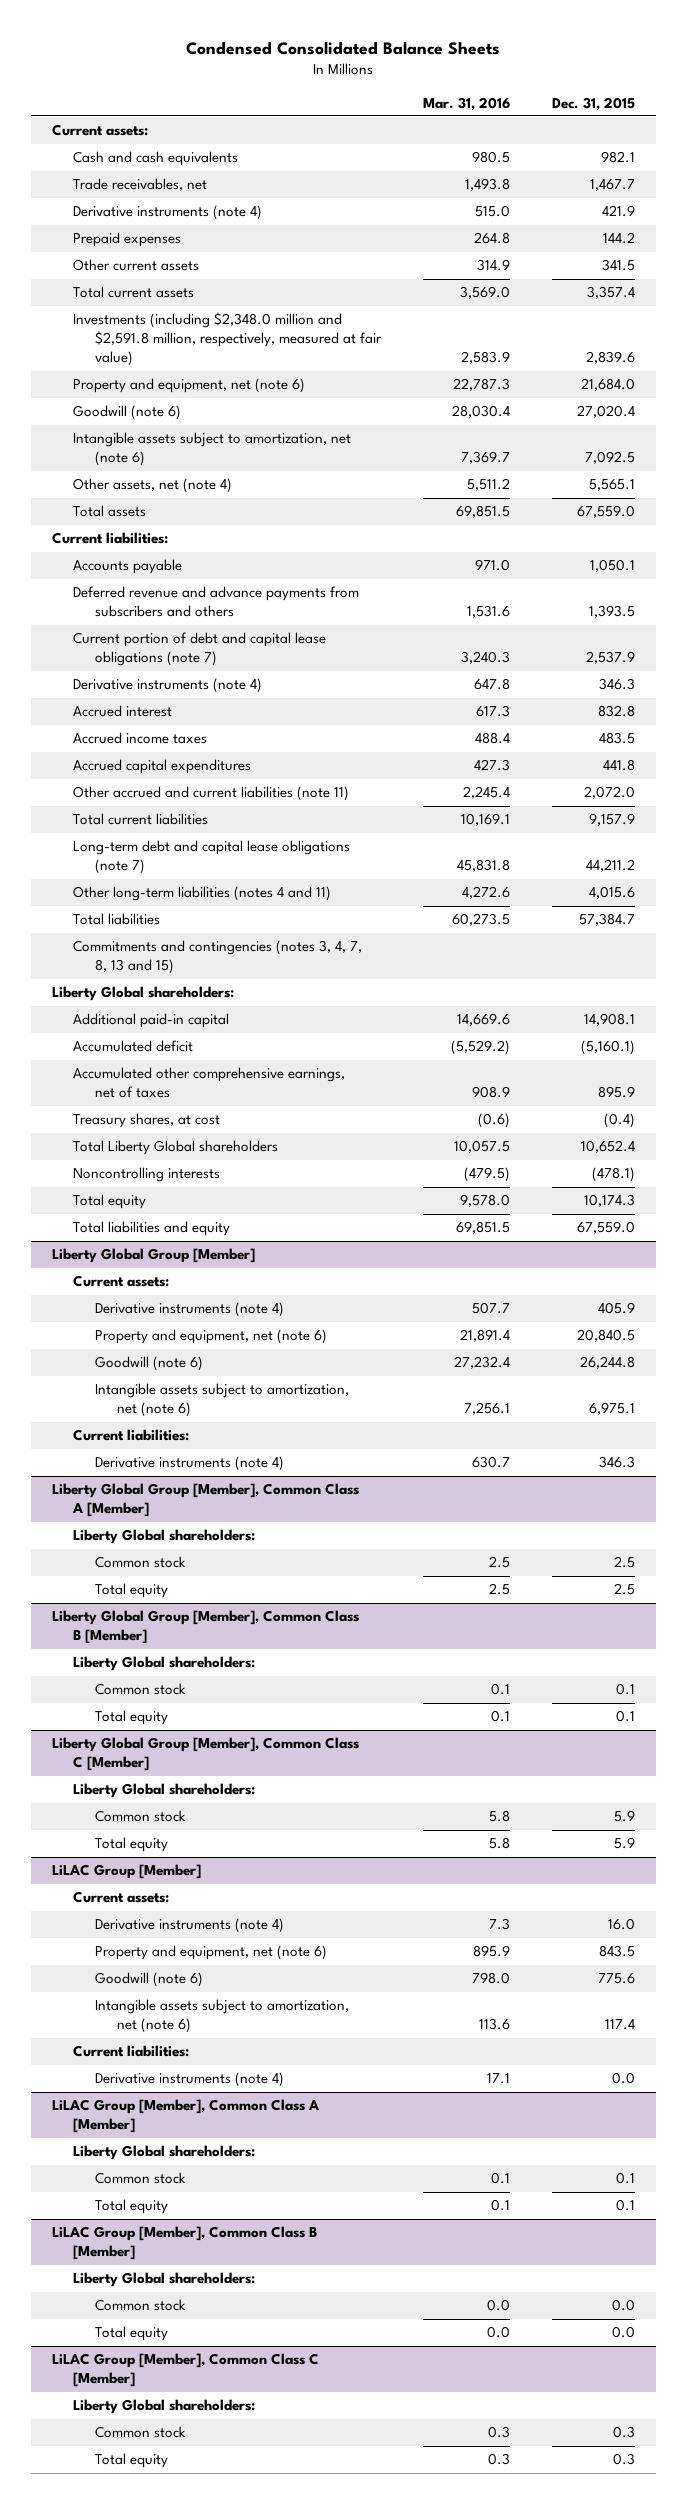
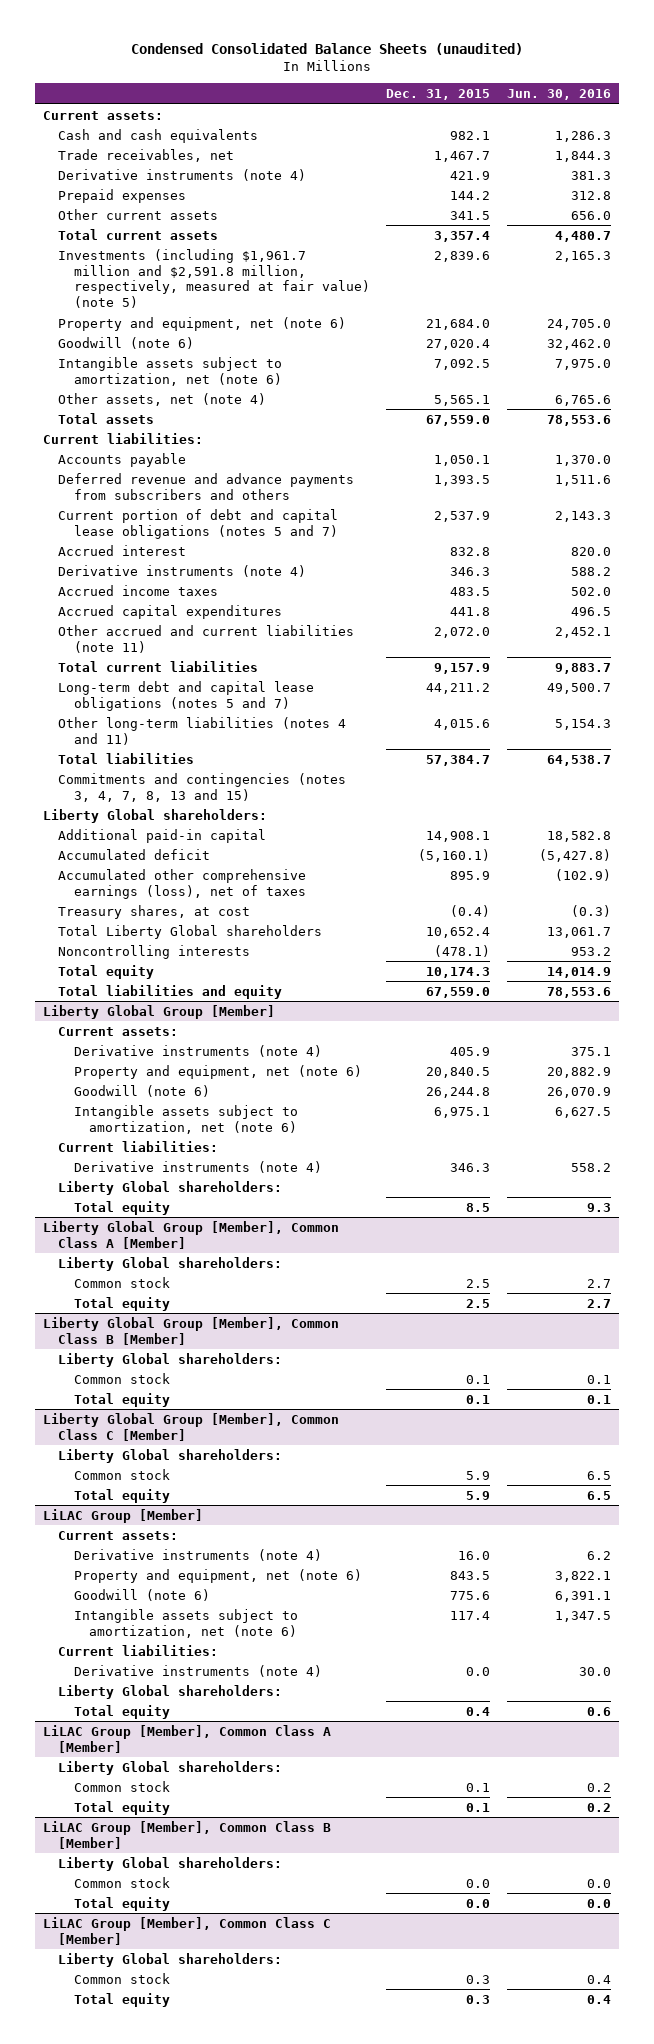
[186,40,501,55] Condensed Consolidated Balance Sheets -> [130,43,523,56] Condensed Consolidated Balance Sheets (unaudited)
[423,96,511,111] Mar. 31, 2016 -> none
none -> [506,88,611,100] Jun. 30, 2016
[73,312,383,367] Investments (including $2,348.0 million and $2,591.8 million, respectively, measured at fair value) -> [58,248,370,309] Investments (including $1,961.7 million and $2,591.8 million, respectively, measured at fair value) (note 5)
[73,632,327,667] Current portion of debt and capital lease obligations (note 7) -> [58,508,339,539] Current portion of debt and capital lease obligations (notes 5 and 7)
[73,678,263,694] Derivative instruments (note 4) -> [58,564,307,577] Derivative instruments (note 4)
[73,840,351,875] Long-term debt and capital lease obligations (note 7) -> [58,680,315,711] Long-term debt and capital lease obligations (notes 5 and 7)
[73,1067,346,1099] Accumulated other comprehensive earnings, net of taxes -> [58,868,307,899] Accumulated other comprehensive earnings (loss), net of taxes
none -> [58,1180,283,1195] Liberty Global shareholders:
none -> [73,1200,170,1215] Total equity
none -> [58,1684,283,1699] Liberty Global shareholders:
none -> [73,1704,170,1719] Total equity

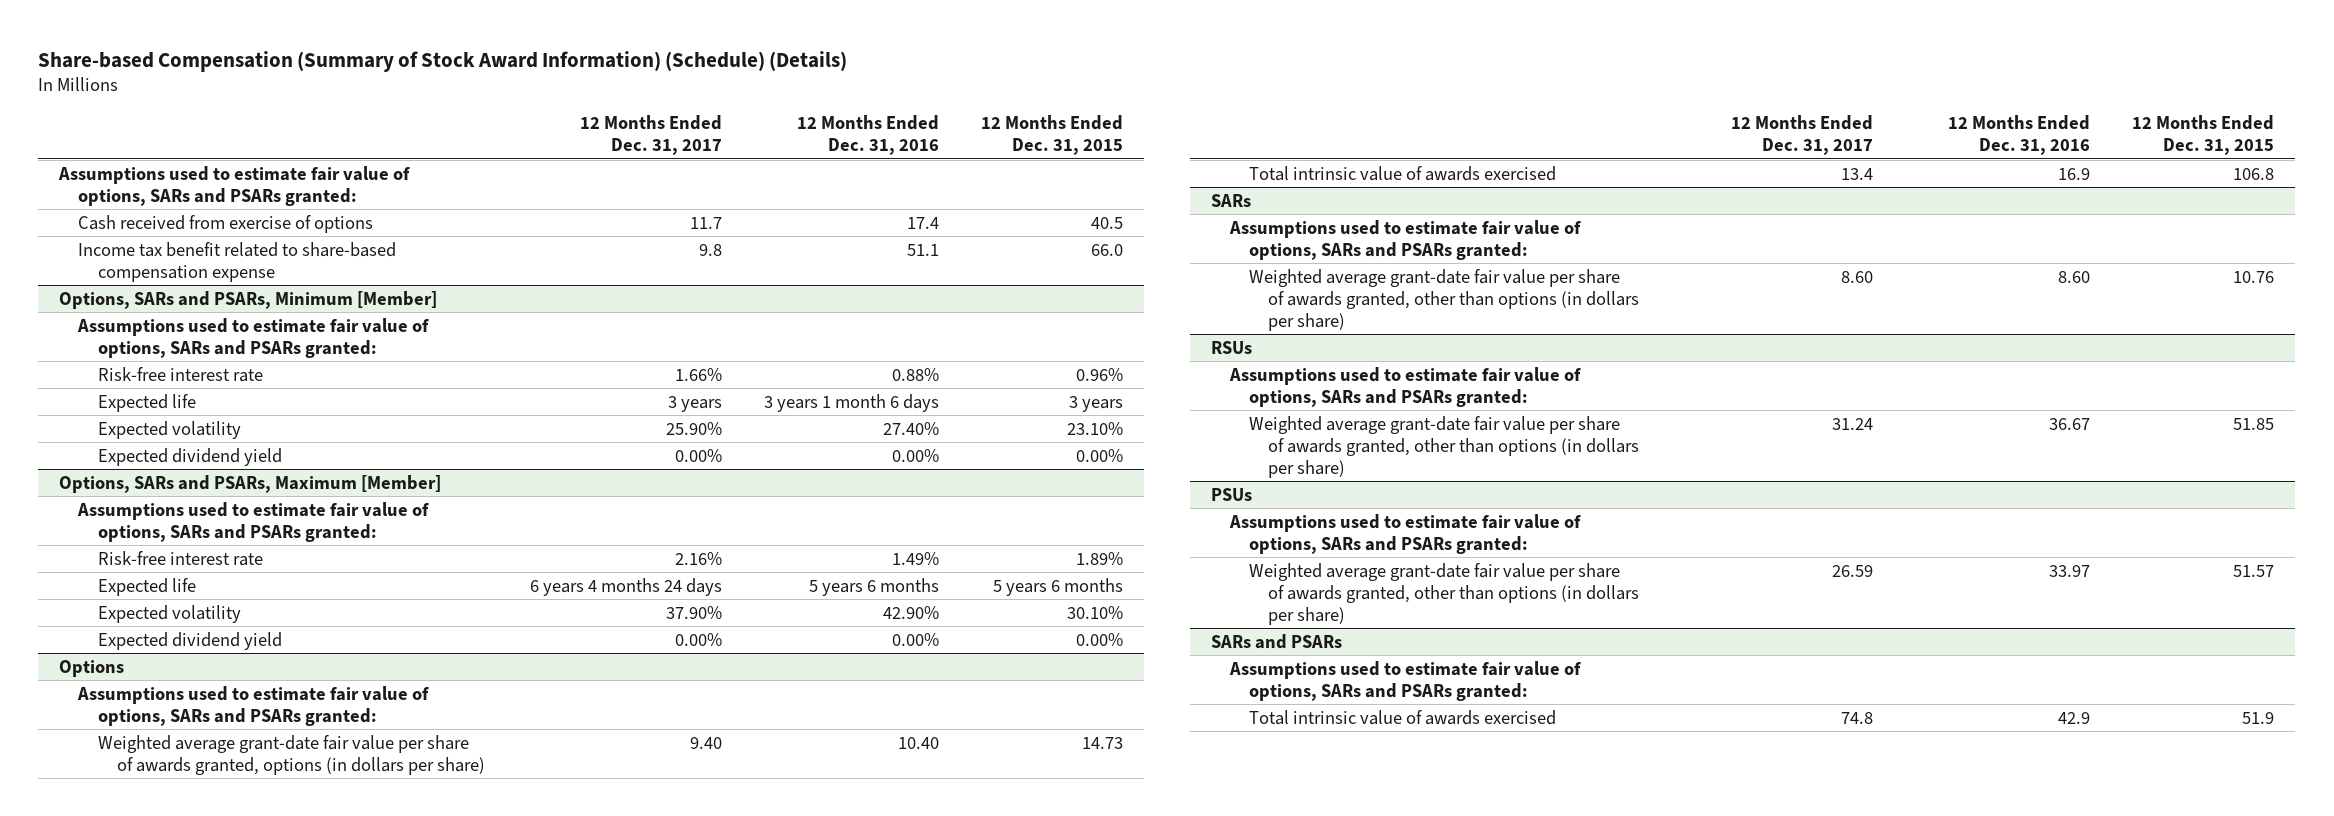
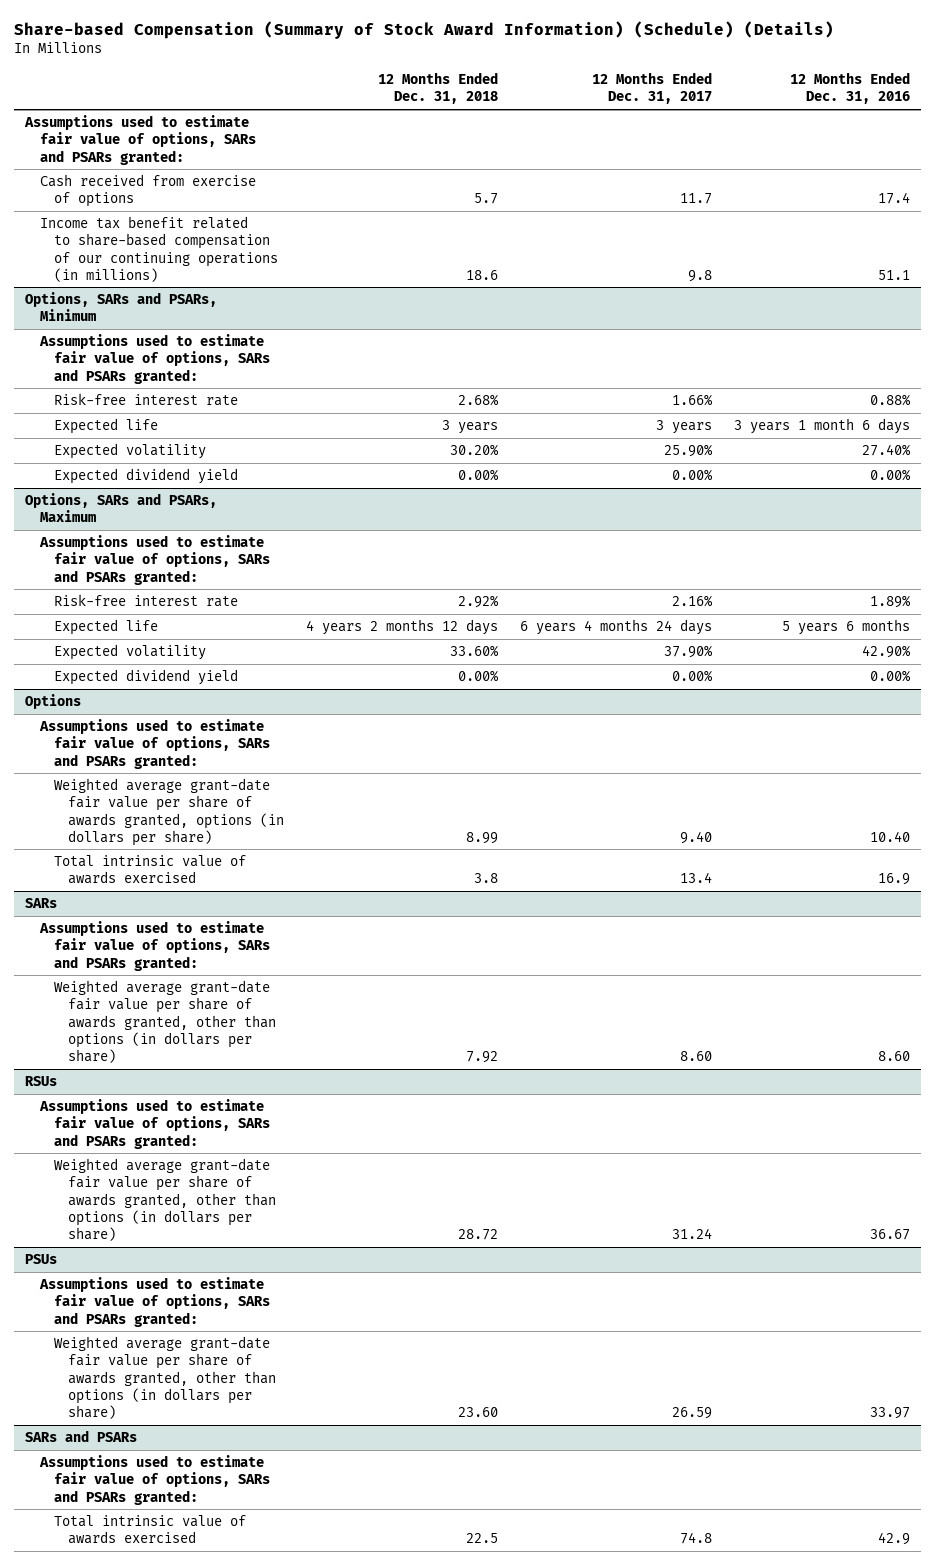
[980,115,1123,156] 12 Months Ended Dec. 31, 2015 -> none
none -> [378,72,499,105] 12 Months Ended Dec. 31, 2018
[78,241,397,282] Income tax benefit related to share-based compensation expense -> [39,216,279,282] Income tax benefit related to share-based compensation of our continuing operations (in millions)
[59,290,438,309] Options, SARs and PSARs, Minimum [Member] -> [25,292,218,322] Options, SARs and PSARs, Minimum
[59,474,442,493] Options, SARs and PSARs, Maximum [Member] -> [25,493,218,523] Options, SARs and PSARs, Maximum
[891,551,939,565] 1.49% -> [870,595,912,609] 1.89%

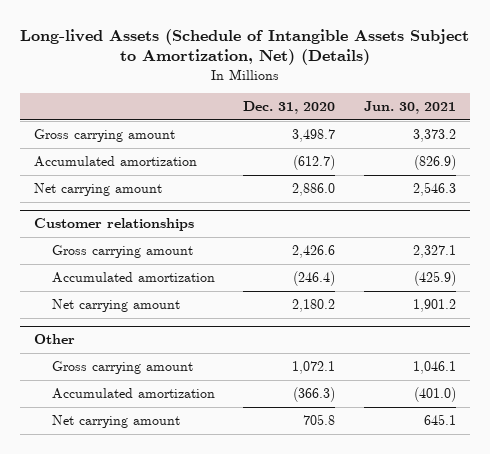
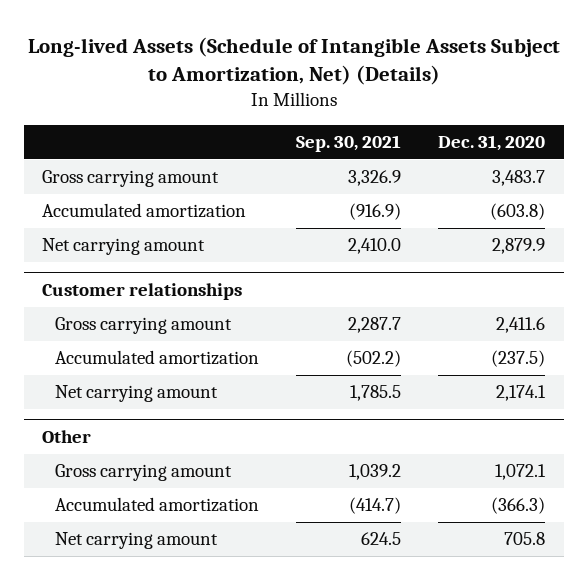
[363,101,456,115] Jun. 30, 2021 -> none
none -> [296,135,402,153] Sep. 30, 2021
[292,129,336,143] 3,498.7 -> [492,170,546,187] 3,483.7
[293,155,336,171] (612.7) -> [490,203,546,221] (603.8)
[292,183,336,197] 2,886.0 -> [492,238,546,255] 2,879.9
[292,245,336,259] 2,426.6 -> [496,317,546,334] 2,411.6
[293,271,336,287] (246.4) -> [491,350,546,368] (237.5)
[292,299,336,313] 2,180.2 -> [496,385,547,402] 2,174.1

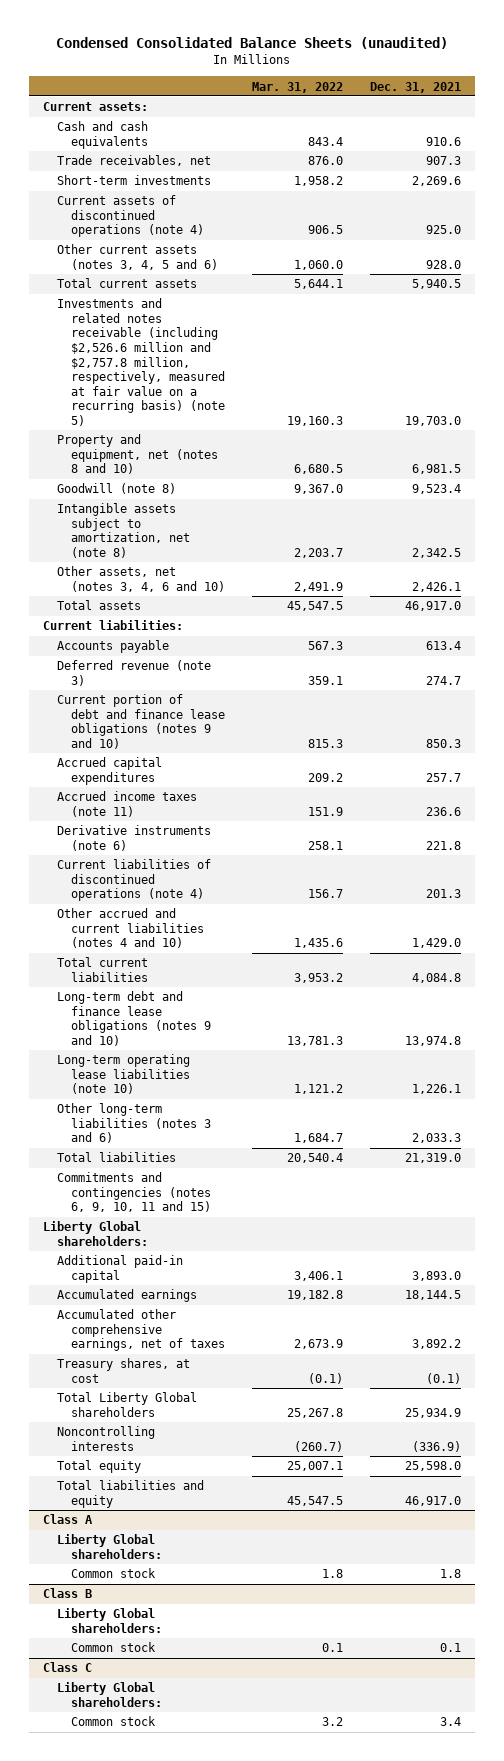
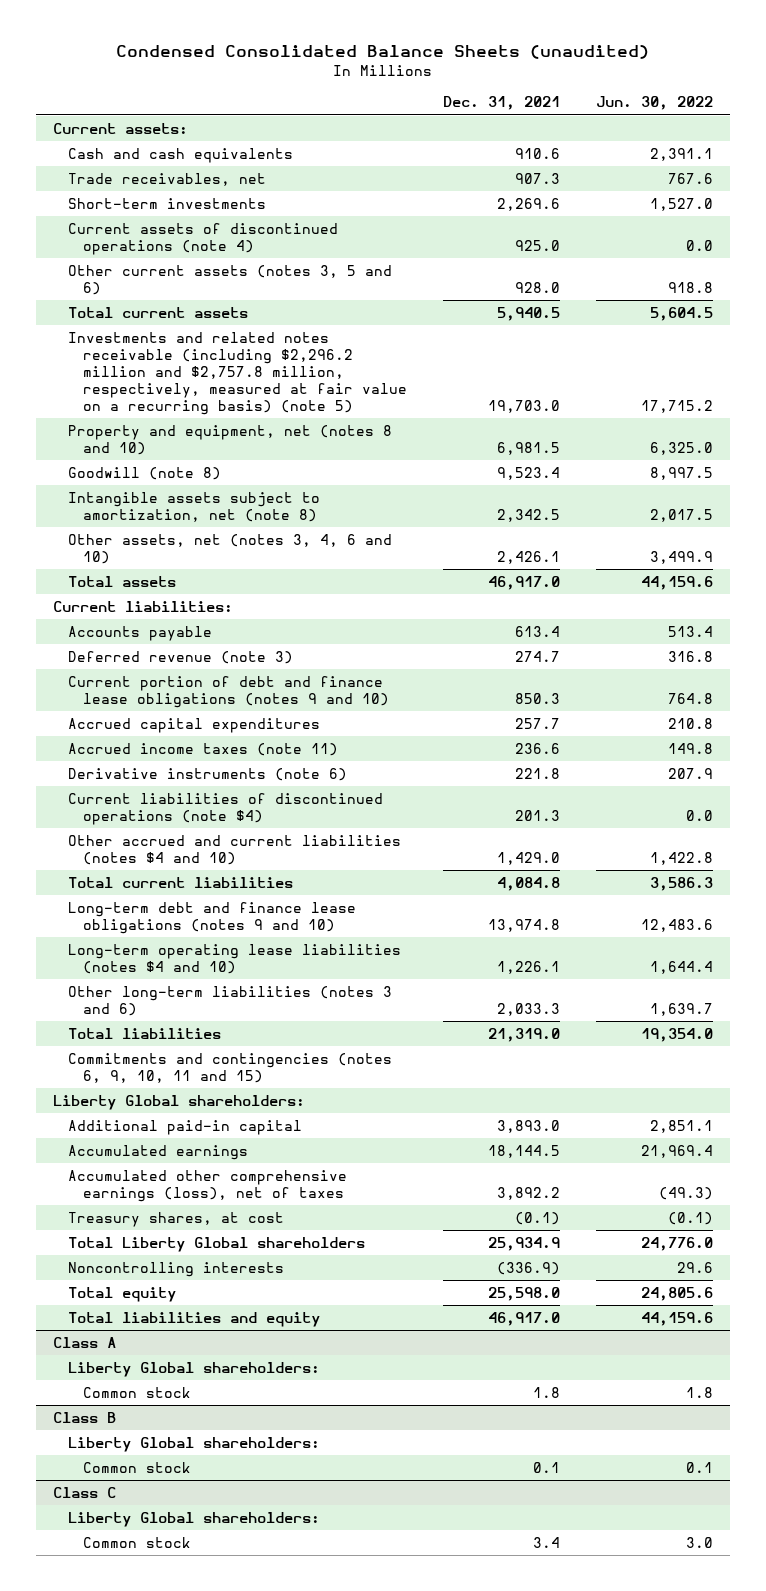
[252,81,344,93] Mar. 31, 2022 -> none
none -> [595,96,713,111] Jun. 30, 2022
[57,244,219,270] Other current assets (notes 3, 4, 5 and 6) -> [68,264,393,295] Other current assets (notes 3, 5 and 6)
[57,298,226,427] Investments and related notes receivable (including $2,526.6 million and $2,757.8 million, respectively, measured at fair value on a recurring basis) (note 5) -> [68,331,408,415] Investments and related notes receivable (including $2,296.2 million and $2,757.8 million, respectively, measured at fair value on a recurring basis) (note 5)
[57,859,212,902] Current liabilities of discontinued operations (note 4) -> [68,792,384,825] Current liabilities of discontinued operations (note $4)
[57,908,205,949] Other accrued and current liabilities (notes 4 and 10) -> [68,834,402,865] Other accrued and current liabilities (notes $4 and 10)
[57,1054,191,1095] Long-term operating lease liabilities (note 10) -> [68,943,402,974] Long-term operating lease liabilities (notes $4 and 10)
[57,1309,226,1352] Accumulated other comprehensive earnings, net of taxes -> [68,1169,348,1202] Accumulated other comprehensive earnings (loss), net of taxes

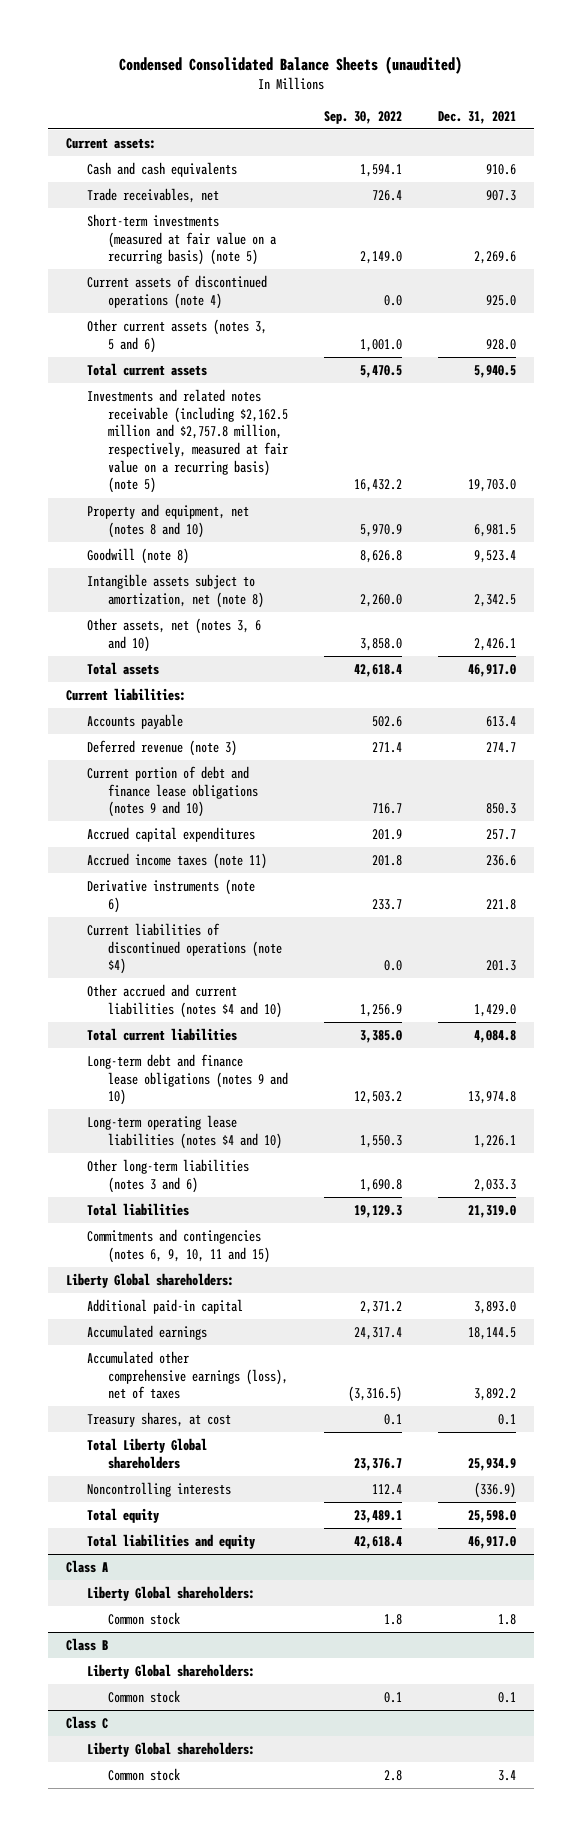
[595,96,713,111] Jun. 30, 2022 -> none
none -> [323,110,402,124] Sep. 30, 2022
[68,197,267,209] Short-term investments -> [87,213,277,266] Short-term investments (measured at fair value on a recurring basis) (note 5)
[68,331,408,415] Investments and related notes receivable (including $2,296.2 million and $2,757.8 million, respectively, measured at fair value on a recurring basis) (note 5) -> [87,388,288,494] Investments and related notes receivable (including $2,162.5 million and $2,757.8 million, respectively, measured at fair value on a recurring basis) (note 5)
[68,533,393,564] Other assets, net (notes 3, 4, 6 and 10) -> [87,617,262,652] Other assets, net (notes 3, 6 and 10)
[515,1211,561,1225] (0.1) -> [497,1413,516,1425] 0.1

